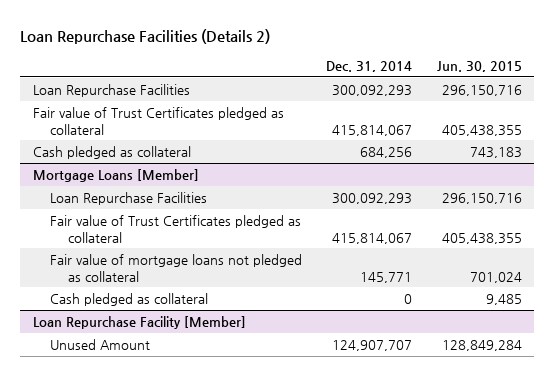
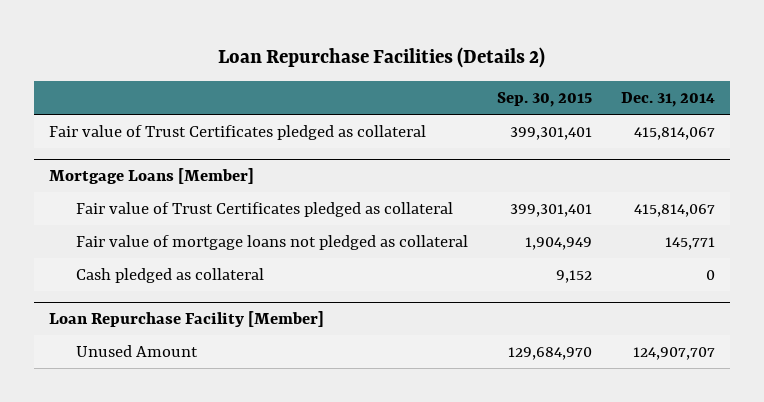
[436,60,522,72] Jun. 30, 2015 -> none
none -> [497,92,593,108] Sep. 30, 2015
[32,83,190,97] Loan Repurchase Facilities -> none
[32,145,191,159] Cash pledged as collateral -> none
[50,191,208,205] Loan Repurchase Facilities -> none

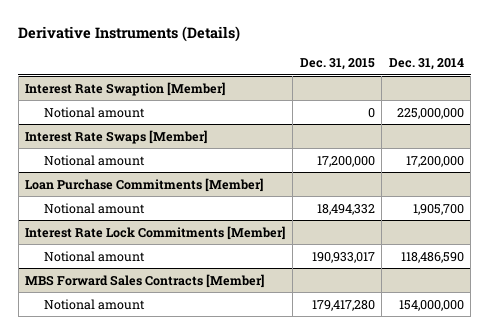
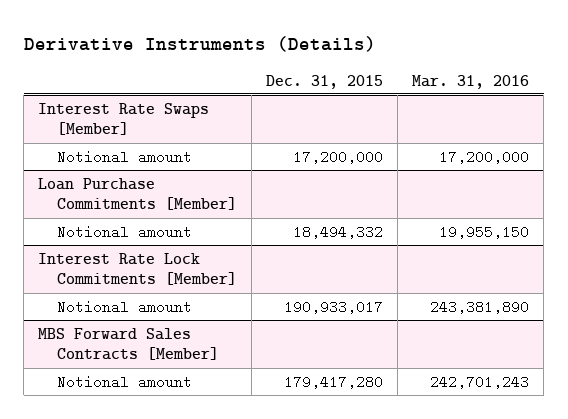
[388,58,464,71] Dec. 31, 2014 -> none
none -> [412,74,530,89] Mar. 31, 2016
[25,81,226,96] Interest Rate Swaption [Member] -> none
[43,106,145,118] Notional amount -> none

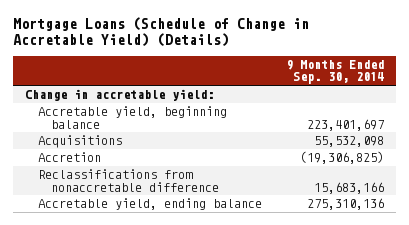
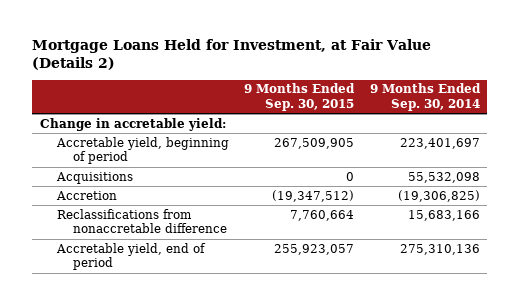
[12,16,309,48] Mortgage Loans (Schedule of Change in Accretable Yield) (Details) -> [32,39,432,71] Mortgage Loans Held for Investment, at Fair Value (Details 2)
none -> [244,83,356,112] 9 Months Ended Sep. 30, 2015
[37,106,227,129] Accretable yield, beginning balance -> [55,136,229,165] Accretable yield, beginning of period
[37,198,262,211] Accretable yield, ending balance -> [55,242,206,271] Accretable yield, end of period

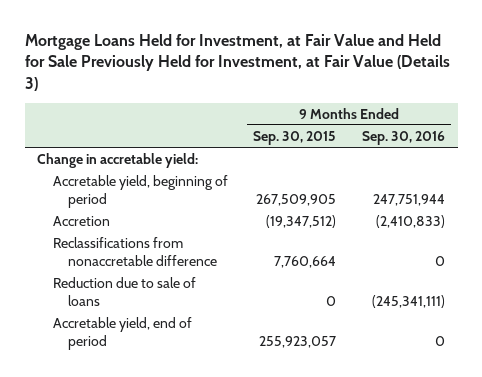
[32,39,432,71] Mortgage Loans Held for Investment, at Fair Value (Details 2) -> [24,33,450,91] Mortgage Loans Held for Investment, at Fair Value and Held for Sale Previously Held for Investment, at Fair Value (Details 3)
[369,83,481,112] 9 Months Ended Sep. 30, 2014 -> none
none -> [361,131,445,146] Sep. 30, 2016
[55,171,133,184] Acquisitions -> none
none -> [52,277,196,306] Reduction due to sale of loans

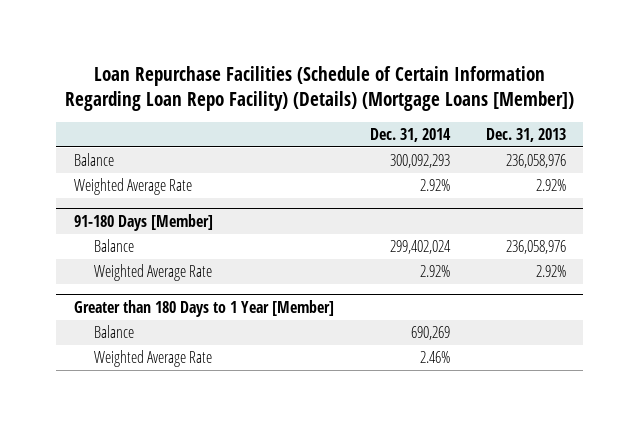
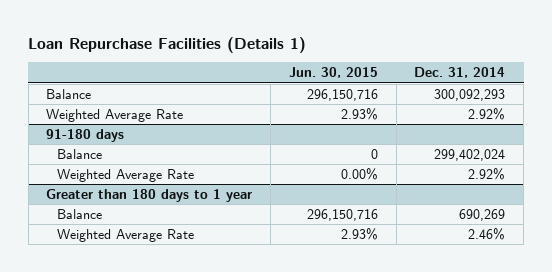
[64,65,574,111] Loan Repurchase Facilities (Schedule of Certain Information Regarding Loan Repo Facility) (Details) (Mortgage Loans [Member]) -> [28,36,307,53] Loan Repurchase Facilities (Details 1)
[485,127,566,142] Dec. 31, 2013 -> none
none -> [288,67,378,79] Jun. 30, 2015
[73,213,213,231] 91-180 Days [Member] -> [46,128,125,142] 91-180 days
[73,299,334,317] Greater than 180 Days to 1 Year [Member] -> [46,188,253,202] Greater than 180 days to 1 year

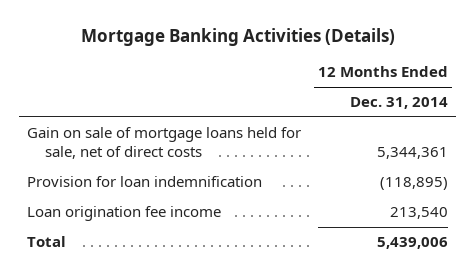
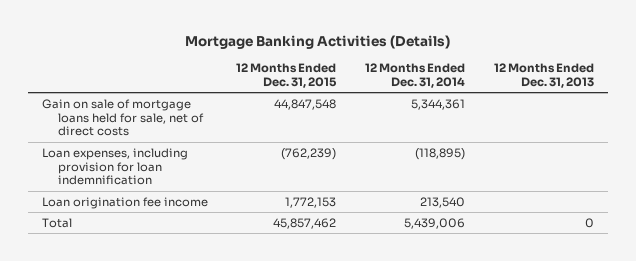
none -> [236,62,338,88] 12 Months Ended Dec. 31, 2015
none -> [493,62,594,88] 12 Months Ended Dec. 31, 2013
[27,176,263,188] Provision for loan indemnification -> [41,147,188,186] Loan expenses, including provision for loan indemnification

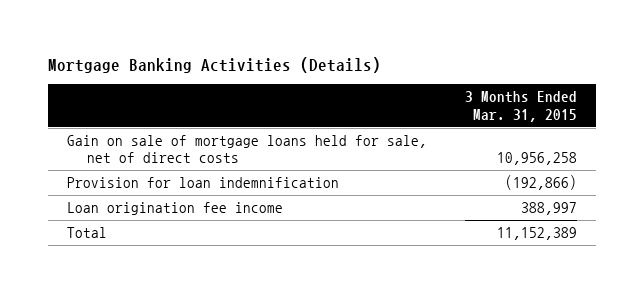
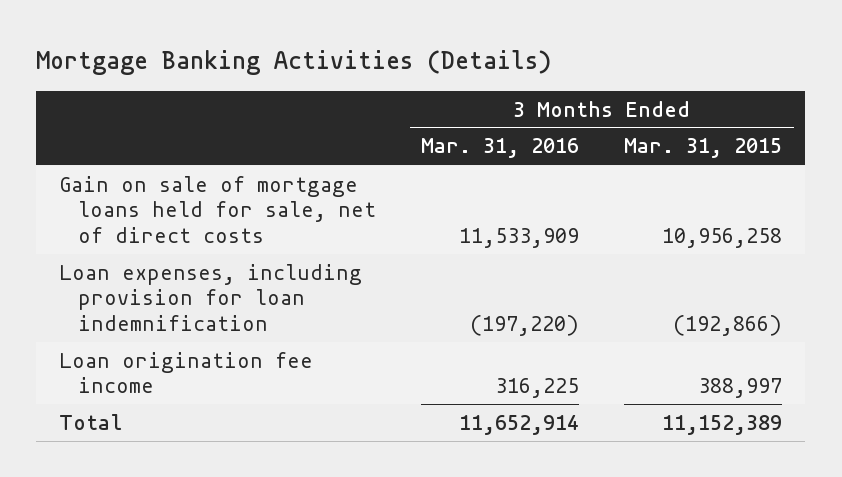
none -> [421,138,580,159] Mar. 31, 2016
[66,177,339,189] Provision for loan indemnification -> [59,263,363,331] Loan expenses, including provision for loan indemnification

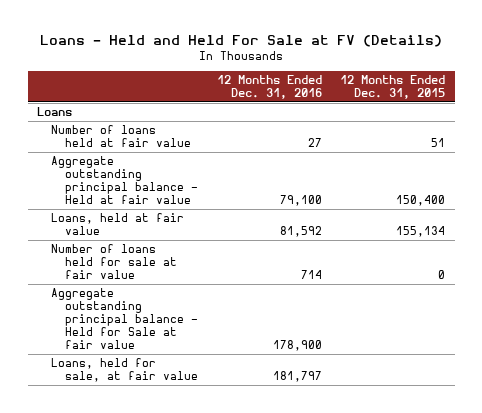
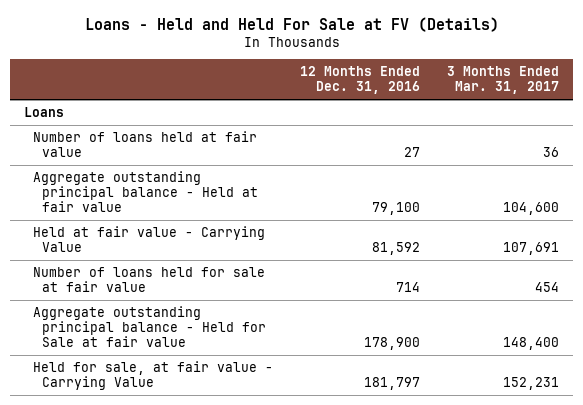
[340,74,446,100] 12 Months Ended Dec. 31, 2015 -> none
none -> [447,66,560,95] 3 Months Ended Mar. 31, 2017
[50,213,184,236] Loans, held at fair value -> [32,225,265,252] Held at fair value - Carrying Value
[50,358,198,383] Loans, held for sale, at fair value -> [32,360,273,390] Held for sale, at fair value - Carrying Value

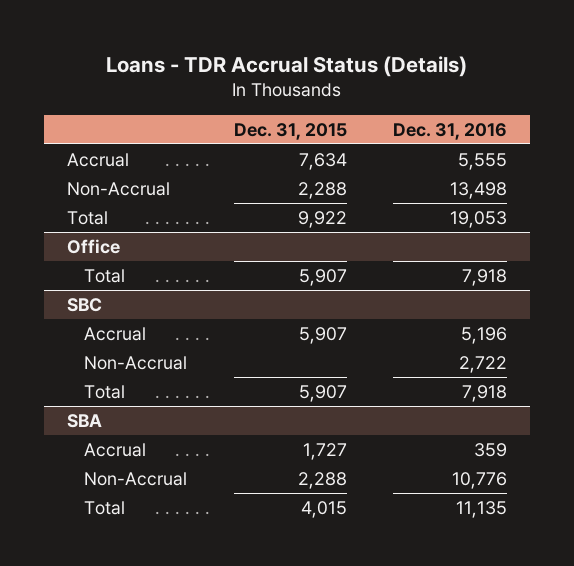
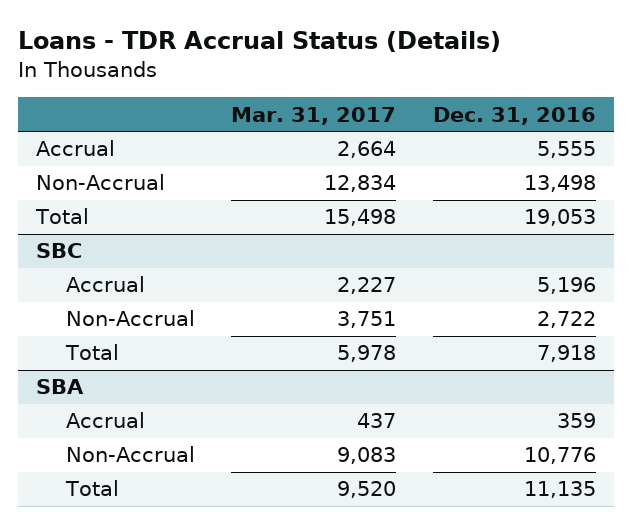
[233,122,347,140] Dec. 31, 2015 -> none
none -> [231,106,397,125] Mar. 31, 2017
[67,239,121,255] Office -> none
[83,269,125,284] Total -> none

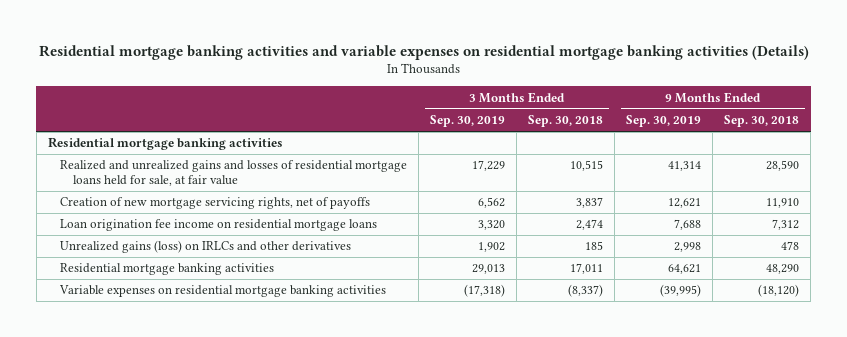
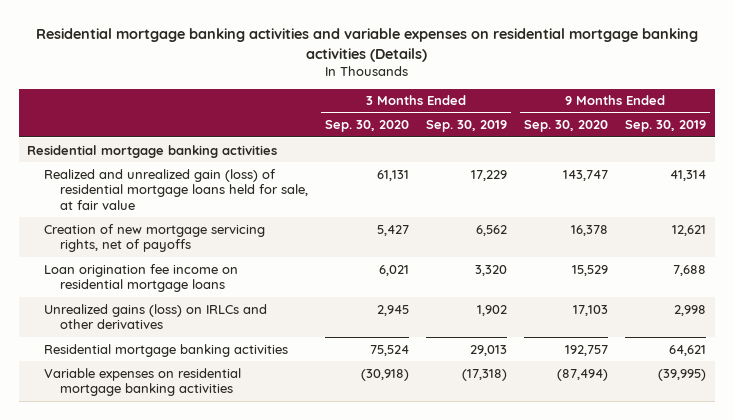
[528,115,604,128] Sep. 30, 2018 -> none
[724,115,800,128] Sep. 30, 2018 -> none
none -> [324,120,409,133] Sep. 30, 2020
none -> [523,120,608,133] Sep. 30, 2020
[60,160,408,187] Realized and unrealized gains and losses of residential mortgage loans held for sale, at fair value -> [43,168,308,210] Realized and unrealized gain (loss) of residential mortgage loans held for sale, at fair value

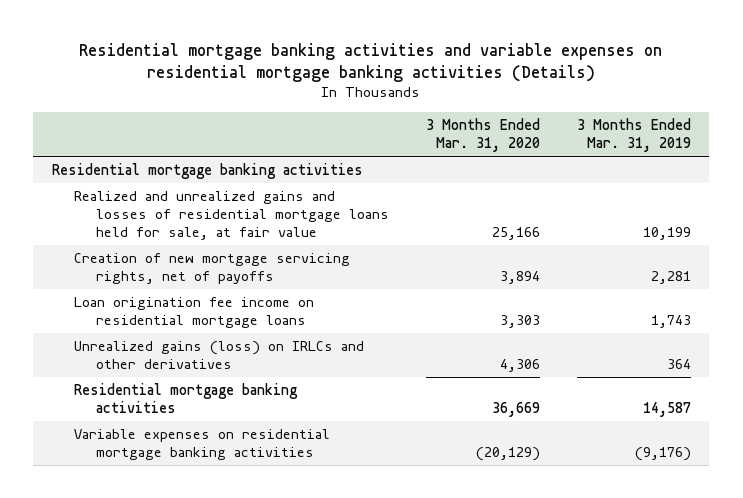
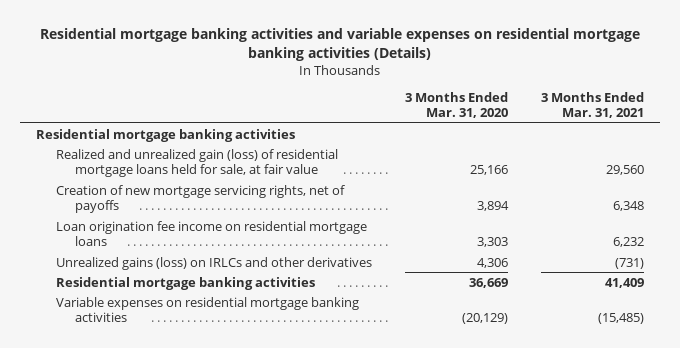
[576,117,691,152] 3 Months Ended Mar. 31, 2019 -> none
none -> [540,91,644,118] 3 Months Ended Mar. 31, 2021
[73,191,389,241] Realized and unrealized gains and losses of residential mortgage loans held for sale, at fair value -> [55,148,338,177] Realized and unrealized gain (loss) of residential mortgage loans held for sale, at fair value

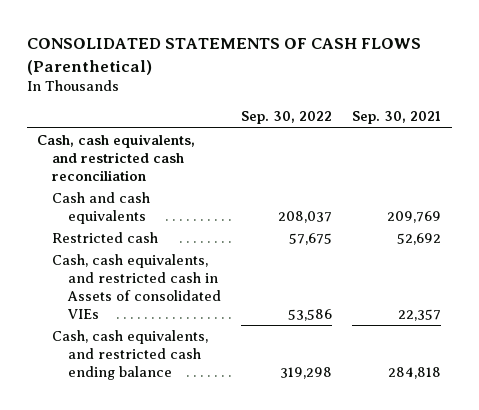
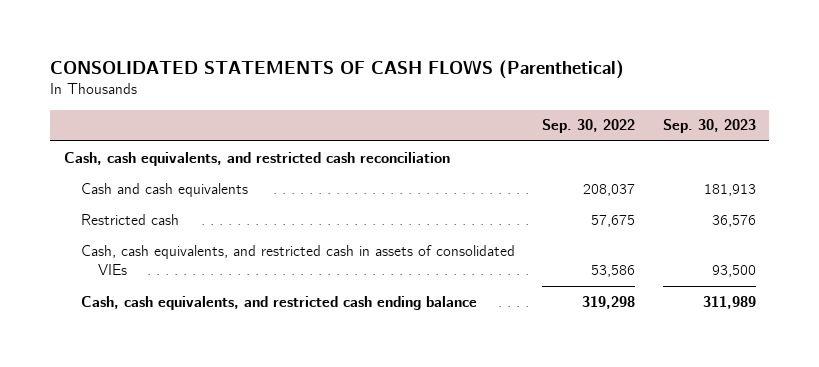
[352,111,442,125] Sep. 30, 2021 -> none
none -> [662,119,756,134] Sep. 30, 2023
[52,254,221,319] Cash, cash equivalents, and restricted cash in Assets of consolidated VIEs -> [80,244,515,276] Cash, cash equivalents, and restricted cash in assets of consolidated VIEs

